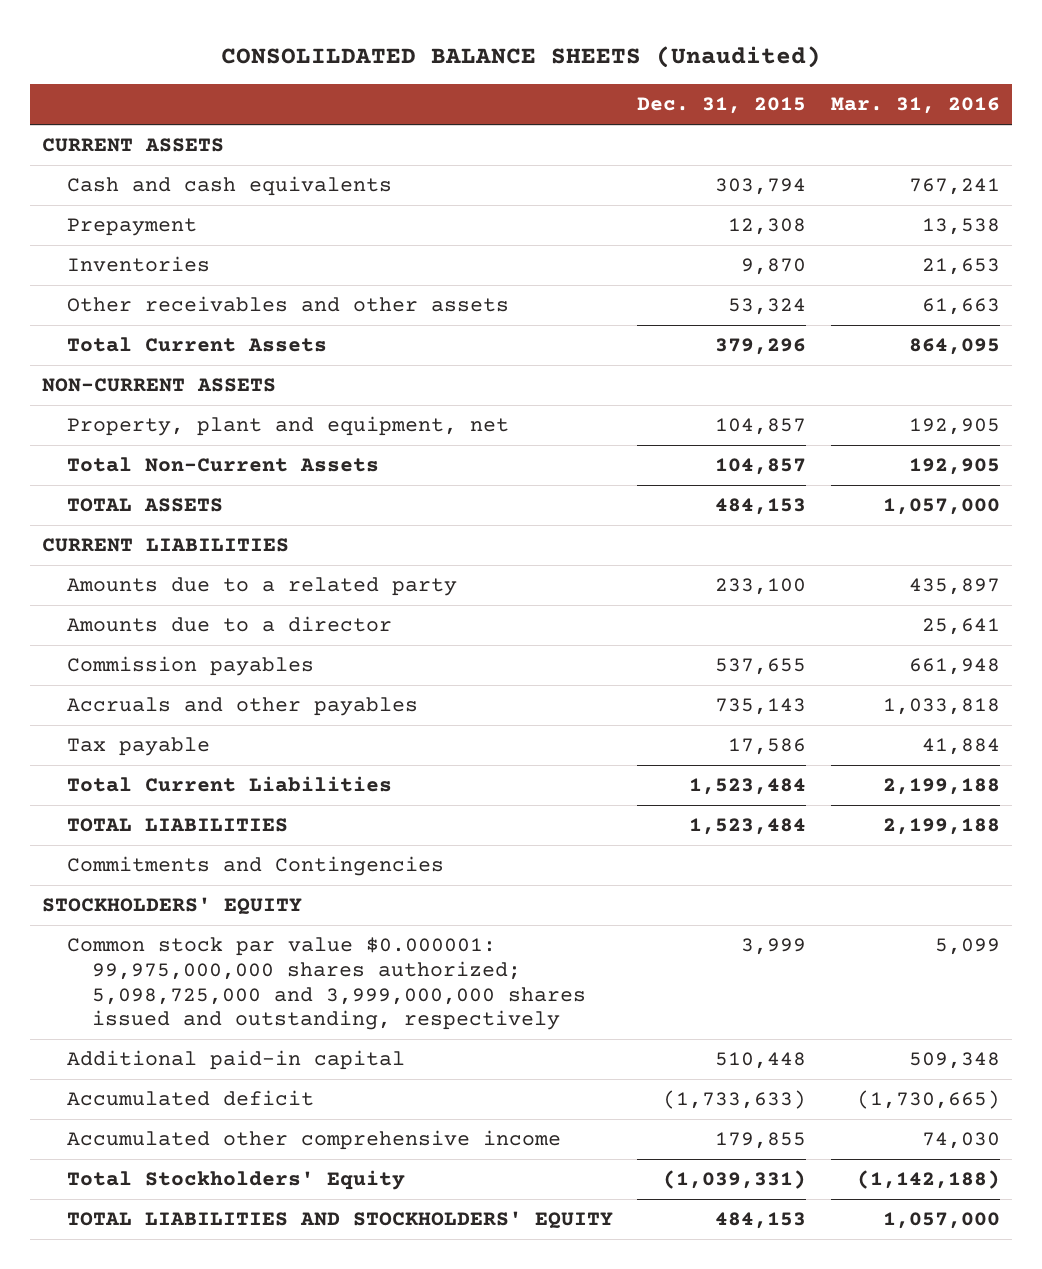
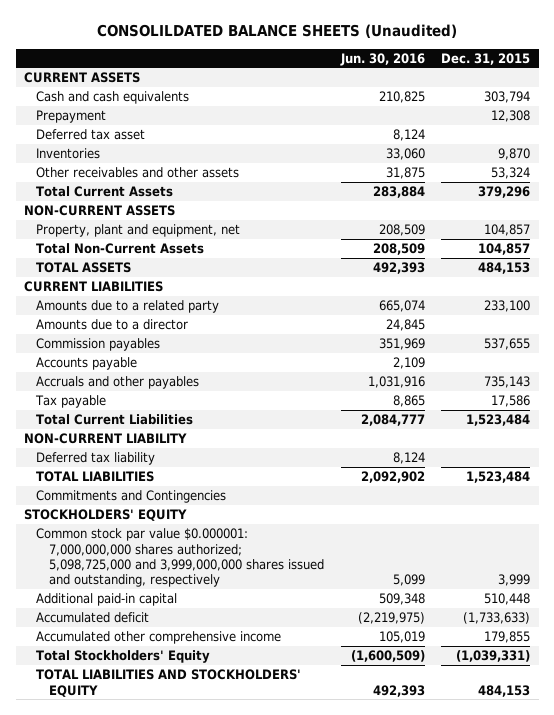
[830,97,1000,115] Mar. 31, 2016 -> none
none -> [339,52,425,66] Jun. 30, 2016
none -> [36,129,146,141] Deferred tax asset
none -> [36,357,138,371] Accounts payable
none -> [24,433,188,445] NON-CURRENT LIABILITY
none -> [36,452,156,466] Deferred tax liability
[66,937,586,1031] Common stock par value $0.000001: 99,975,000,000 shares authorized; 5,098,725,000 and 3,999,000,000 shares issued and outstanding, respectively -> [36,528,324,588] Common stock par value $0.000001: 7,000,000,000 shares authorized; 5,098,725,000 and 3,999,000,000 shares issued and outstanding, respectively

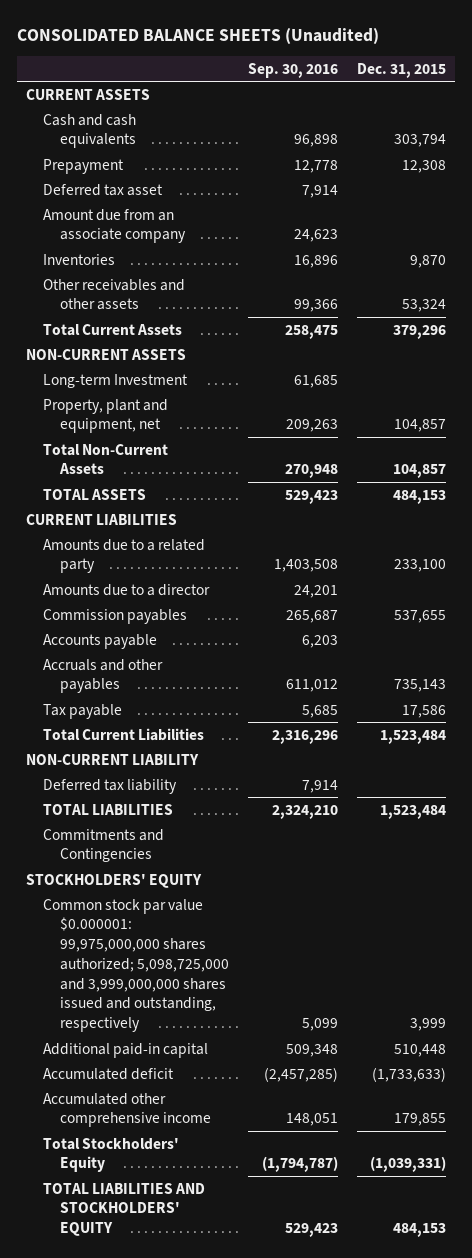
[97,23,458,38] CONSOLILDATED BALANCE SHEETS (Unaudited) -> [17,27,380,44] CONSOLIDATED BALANCE SHEETS (Unaudited)
[339,52,425,66] Jun. 30, 2016 -> none
none -> [248,62,339,78] Sep. 30, 2016
none -> [43,208,187,244] Amount due from an associate company
none -> [43,373,189,388] Long-term Investment
[36,528,324,588] Common stock par value $0.000001: 7,000,000,000 shares authorized; 5,098,725,000 and 3,999,000,000 shares issued and outstanding, respectively -> [43,898,230,1033] Common stock par value $0.000001: 99,975,000,000 shares authorized; 5,098,725,000 and 3,999,000,000 shares issued and outstanding, respectively

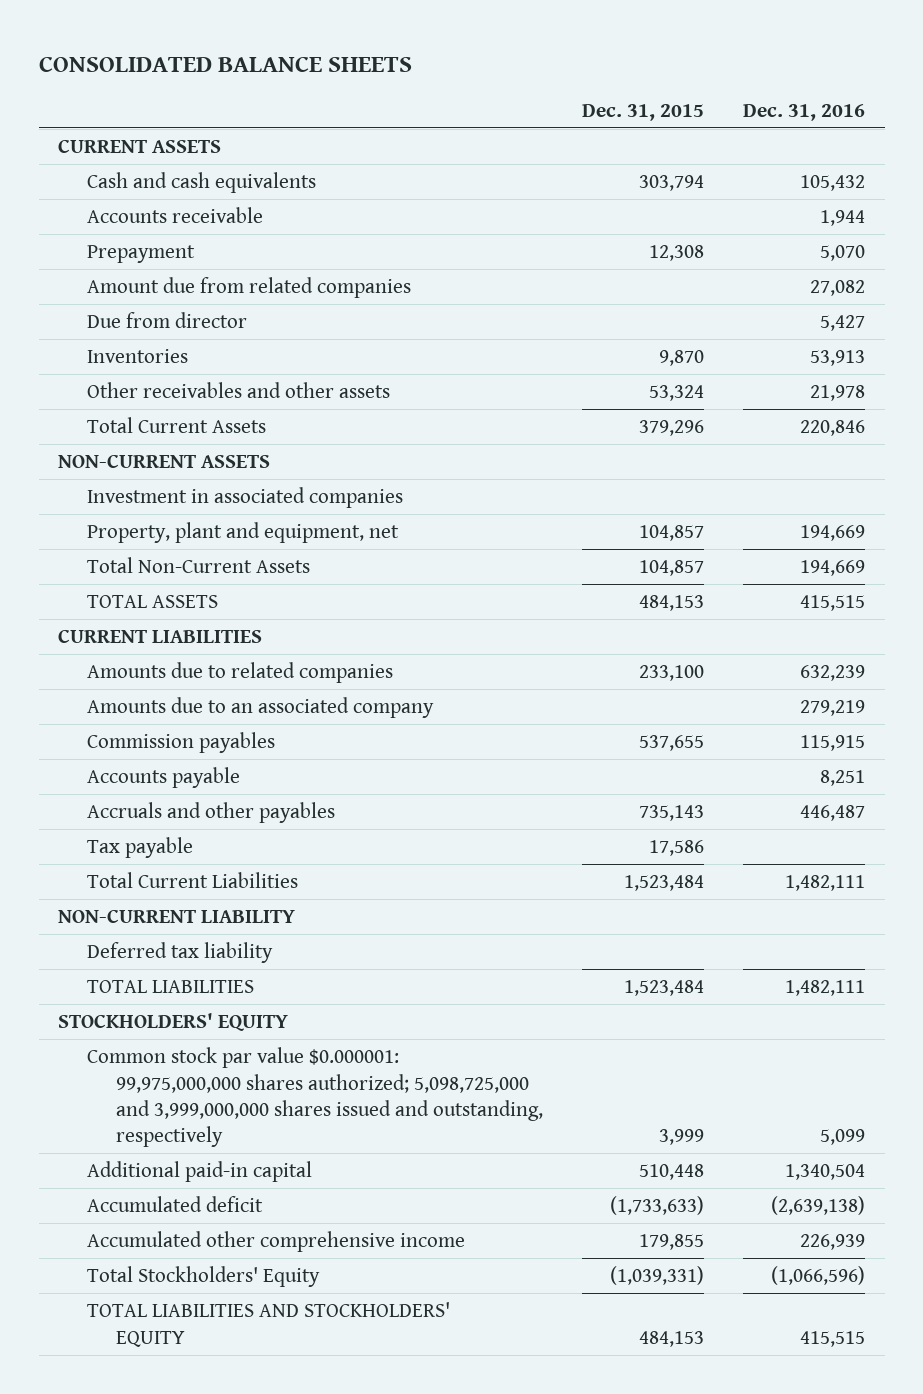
[17,27,380,44] CONSOLIDATED BALANCE SHEETS (Unaudited) -> [38,55,412,72] CONSOLIDATED BALANCE SHEETS
[248,62,339,78] Sep. 30, 2016 -> none
none -> [743,103,866,121] Dec. 31, 2016
none -> [87,207,264,224] Accounts receivable
[43,183,164,196] Deferred tax asset -> none
[43,208,187,244] Amount due from an associate company -> [87,277,412,299] Amount due from related companies
none -> [87,312,248,329] Due from director
[43,373,189,388] Long-term Investment -> [87,487,404,509] Investment in associated companies
[43,538,206,574] Amounts due to a related party -> [87,662,394,684] Amounts due to related companies
[43,583,211,596] Amounts due to a director -> [87,697,435,719] Amounts due to an associated company
[43,828,165,863] Commitments and Contingencies -> none

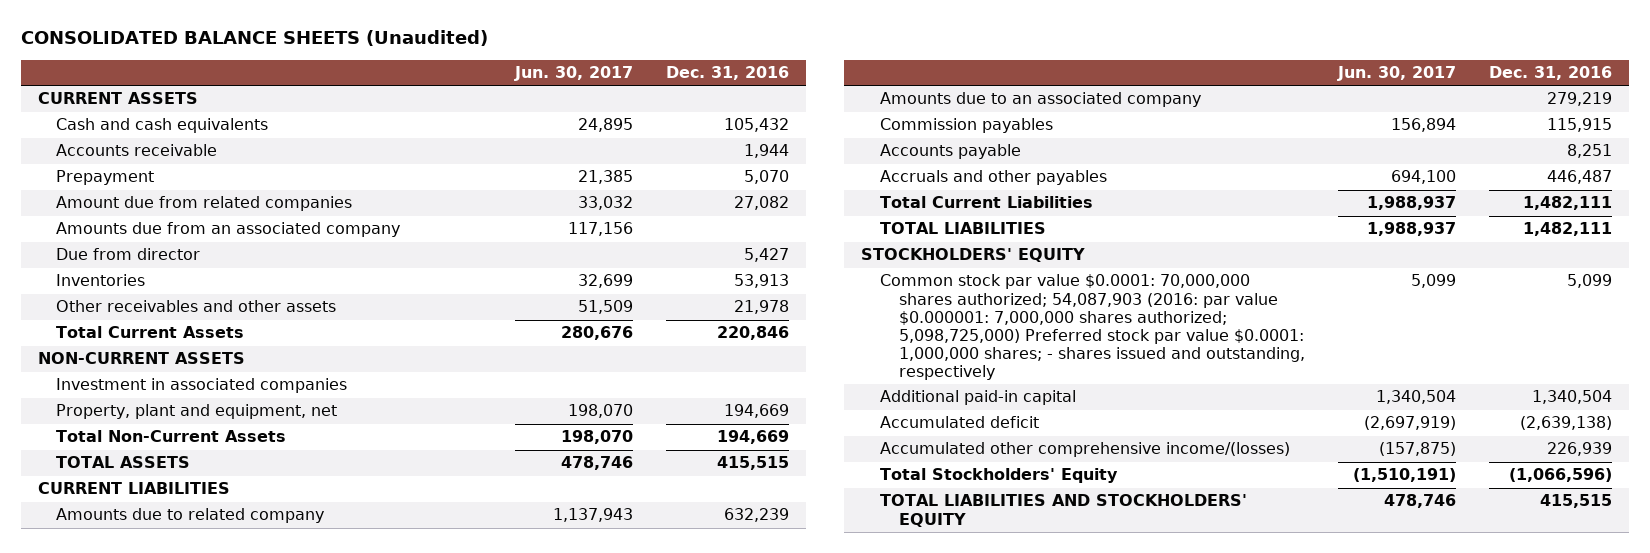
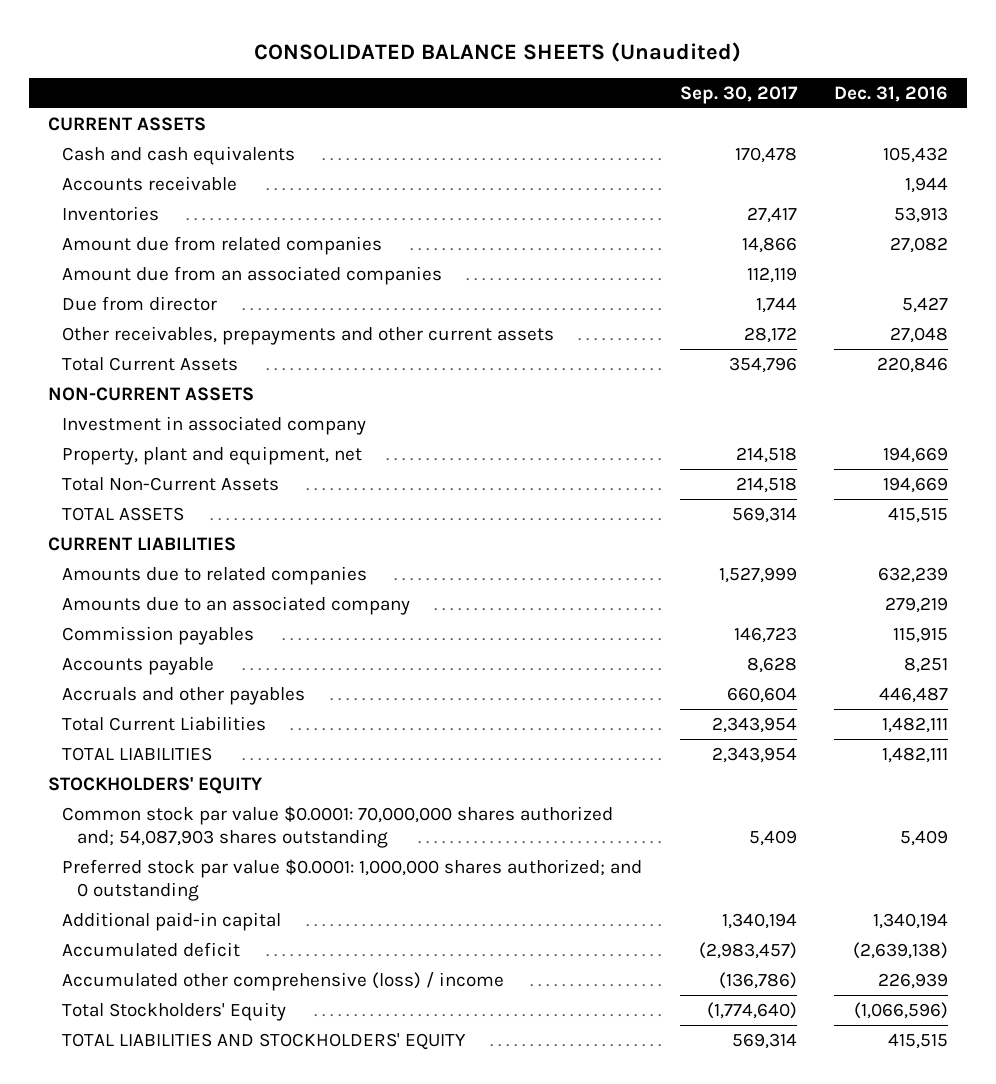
[513,66,633,82] Jun. 30, 2017 -> none
none -> [679,85,798,104] Sep. 30, 2017
[56,170,155,186] Prepayment -> none
[56,274,146,287] Inventories -> [62,206,160,222] Inventories
[56,222,401,238] Amounts due from an associated company -> [62,266,443,286] Amount due from an associated companies
[56,300,337,313] Other receivables and other assets -> [62,326,555,346] Other receivables, prepayments and other current assets
[734,300,790,315] 21,978 -> [890,327,949,344] 27,048
[56,378,348,394] Investment in associated companies -> [62,416,367,436] Investment in associated company
[56,508,325,524] Amounts due to related company -> [62,566,368,586] Amounts due to related companies
[879,274,1305,381] Common stock par value $0.0001: 70,000,000 shares authorized; 54,087,903 (2016: par value $0.000001: 7,000,000 shares authorized; 5,098,725,000) Preferred stock par value $0.0001: 1,000,000 shares; - shares issued and outstanding, respectively -> [62,806,614,849] Common stock par value $0.0001: 70,000,000 shares authorized and; 54,087,903 shares outstanding
[1567,274,1613,289] 5,099 -> [900,830,949,847] 5,409
none -> [62,859,643,902] Preferred stock par value $0.0001: 1,000,000 shares authorized; and 0 outstanding
[1532,390,1613,405] 1,340,504 -> [873,913,949,930] 1,340,194
[879,442,1290,458] Accumulated other comprehensive income/(losses) -> [62,972,505,992] Accumulated other comprehensive (loss) / income

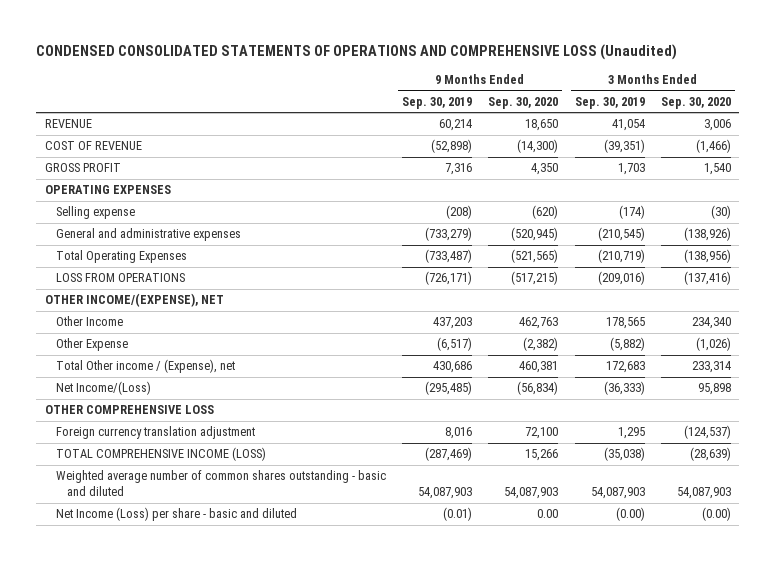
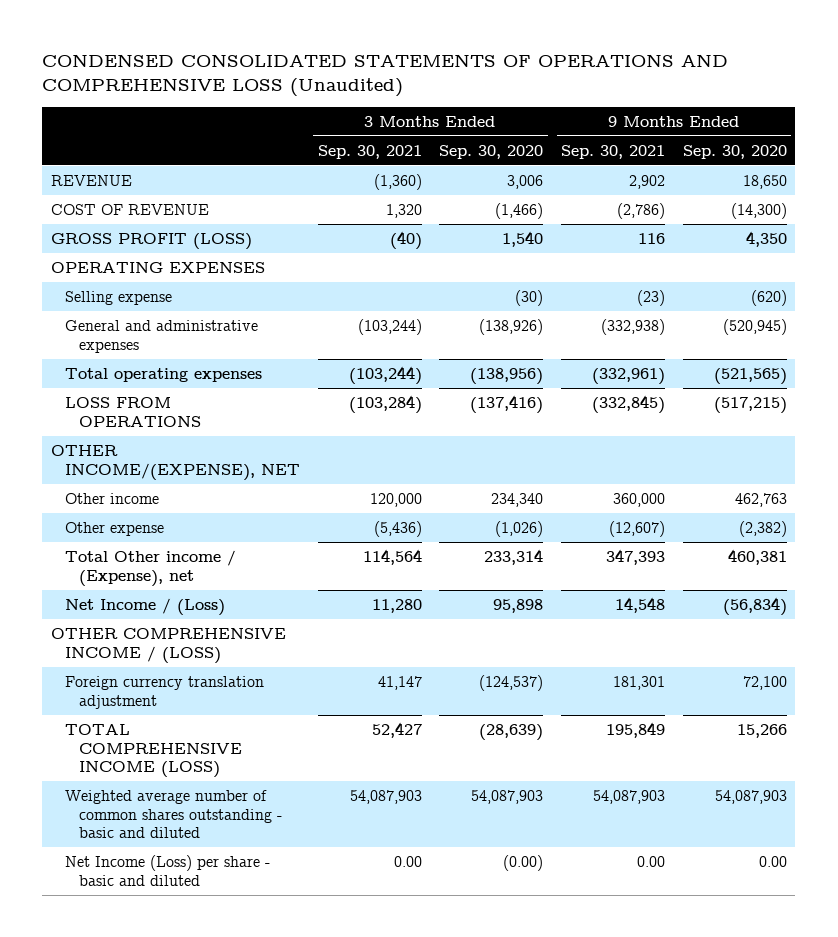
[402,96,473,109] Sep. 30, 2019 -> none
[574,96,645,109] Sep. 30, 2019 -> none
none -> [317,144,422,159] Sep. 30, 2021
none -> [560,144,665,159] Sep. 30, 2021
[44,163,121,173] GROSS PROFIT -> [51,232,253,250] GROSS PROFIT (LOSS)
[55,250,187,264] Total Operating Expenses -> [64,367,262,382] Total operating expenses
[55,316,123,327] Other Income -> [64,492,159,504] Other income
[55,338,128,352] Other Expense -> [64,521,164,536] Other expense
[55,381,151,396] Net Income/(Loss) -> [64,597,225,616] Net Income / (Loss)
[44,405,214,415] OTHER COMPREHENSIVE LOSS -> [51,627,287,664] OTHER COMPREHENSIVE INCOME / (LOSS)

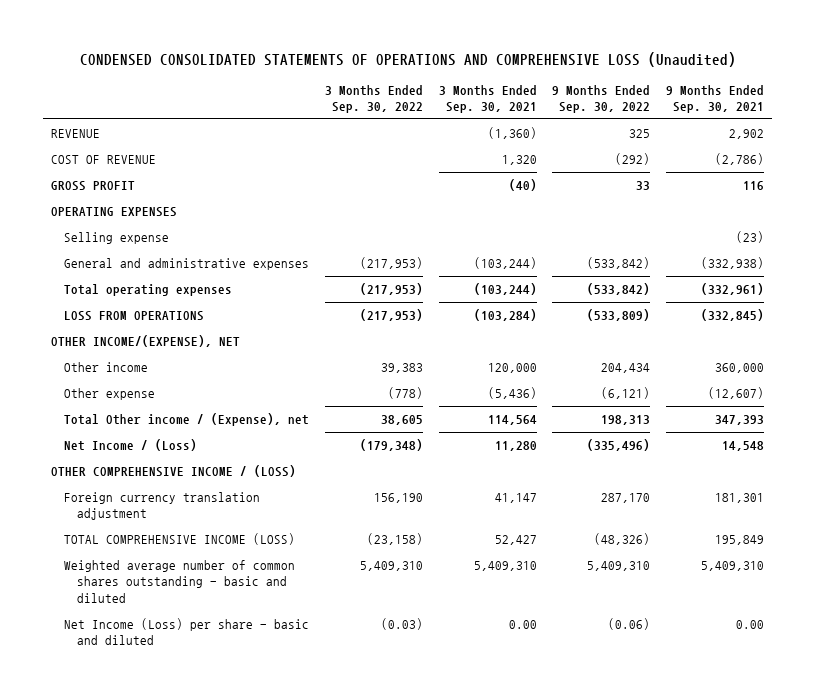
[439,144,544,159] Sep. 30, 2020 -> none
[682,144,787,159] Sep. 30, 2020 -> none
none -> [325,84,424,114] 3 Months Ended Sep. 30, 2022
none -> [552,84,651,114] 9 Months Ended Sep. 30, 2022
[51,232,253,250] GROSS PROFIT (LOSS) -> [51,180,136,191] GROSS PROFIT
[349,789,422,804] 54,087,903 -> [473,560,537,571] 5,409,310
[592,789,665,804] 54,087,903 -> [701,560,765,571] 5,409,310

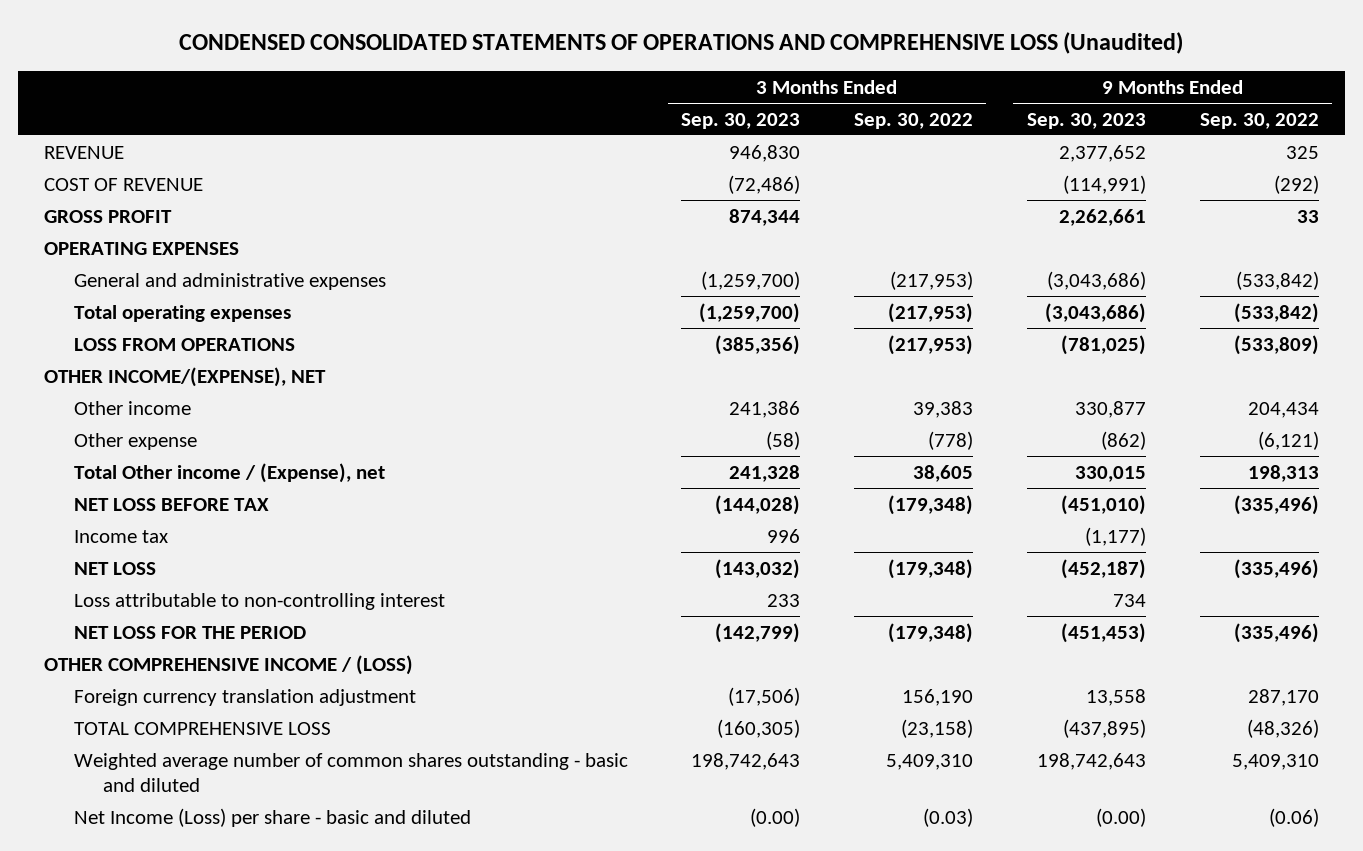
[438,84,537,114] 3 Months Ended Sep. 30, 2021 -> none
[666,84,765,114] 9 Months Ended Sep. 30, 2021 -> none
none -> [681,112,801,129] Sep. 30, 2023
none -> [1026,112,1146,129] Sep. 30, 2023
[64,231,170,244] Selling expense -> none
none -> [73,497,269,511] NET LOSS BEFORE TAX
none -> [73,529,168,543] Income tax
none -> [73,561,156,575] NET LOSS
none -> [73,592,445,610] Loss attributable to non-controlling interest
[64,438,198,451] Net Income / (Loss) -> [73,625,306,639] NET LOSS FOR THE PERIOD
[64,532,296,545] TOTAL COMPREHENSIVE INCOME (LOSS) -> [73,721,331,735] TOTAL COMPREHENSIVE LOSS

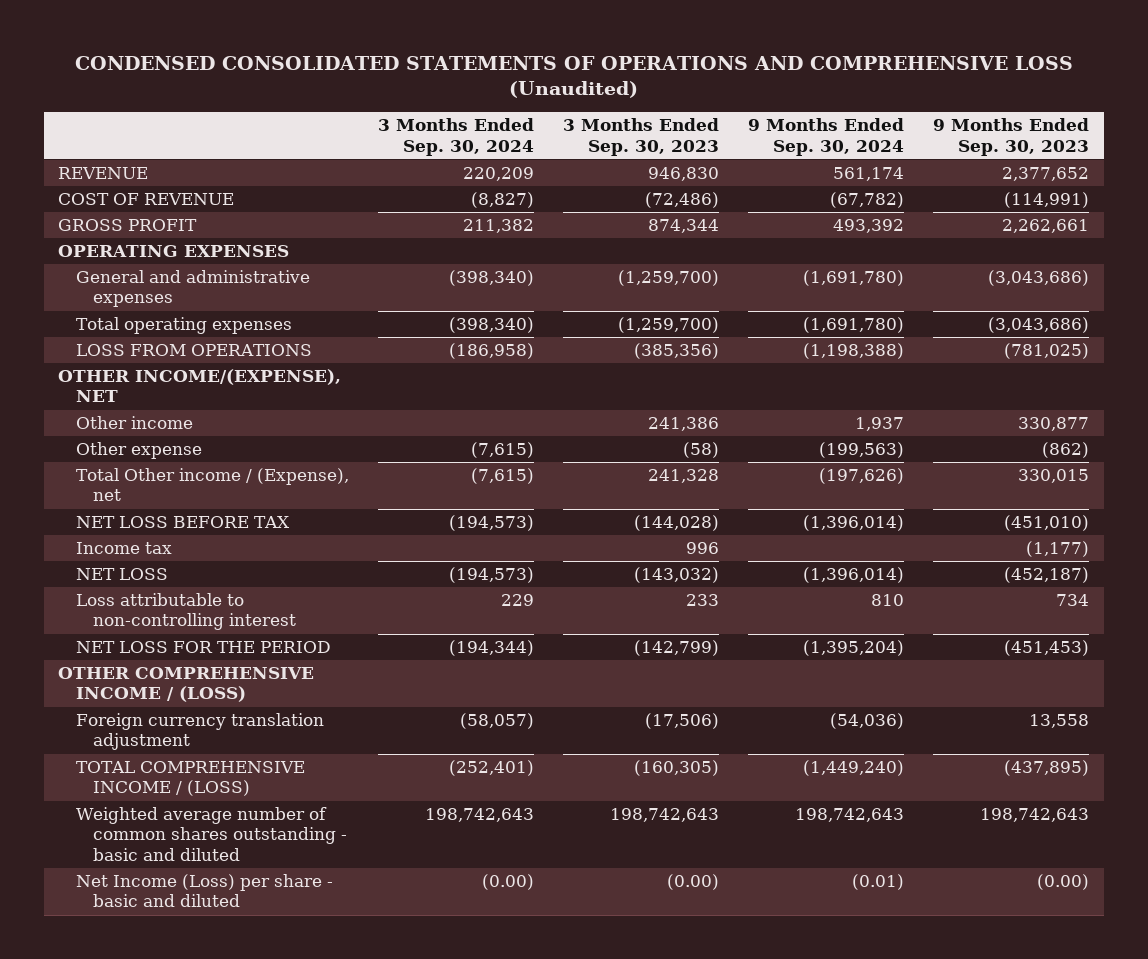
[854,112,974,129] Sep. 30, 2022 -> none
[1199,112,1319,129] Sep. 30, 2022 -> none
none -> [377,118,534,156] 3 Months Ended Sep. 30, 2024
none -> [748,118,905,156] 9 Months Ended Sep. 30, 2024
[73,721,331,735] TOTAL COMPREHENSIVE LOSS -> [75,761,305,797] TOTAL COMPREHENSIVE INCOME / (LOSS)

